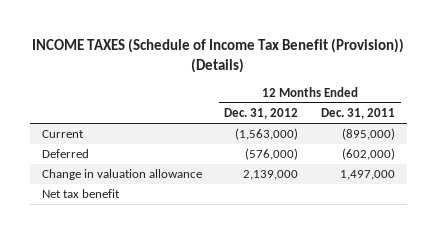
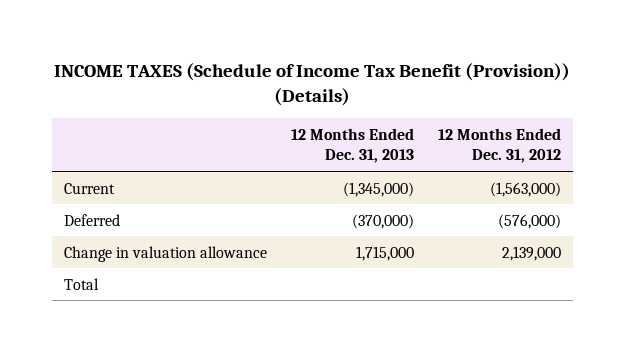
[321,108,396,120] Dec. 31, 2011 -> none
none -> [290,127,414,164] 12 Months Ended Dec. 31, 2013
[41,189,120,199] Net tax benefit -> [63,277,99,290] Total

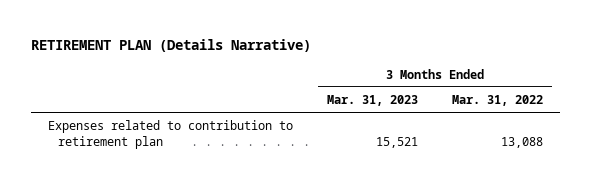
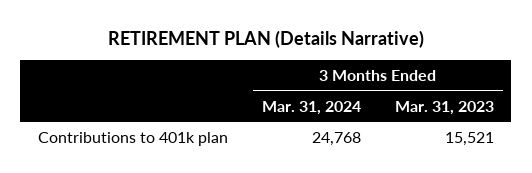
[452,94,544,106] Mar. 31, 2022 -> none
none -> [261,100,361,115] Mar. 31, 2024
[47,119,293,149] Expenses related to contribution to retirement plan -> [37,131,228,146] Contributions to 401k plan

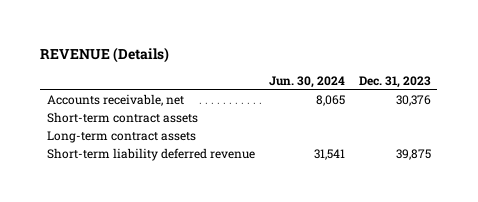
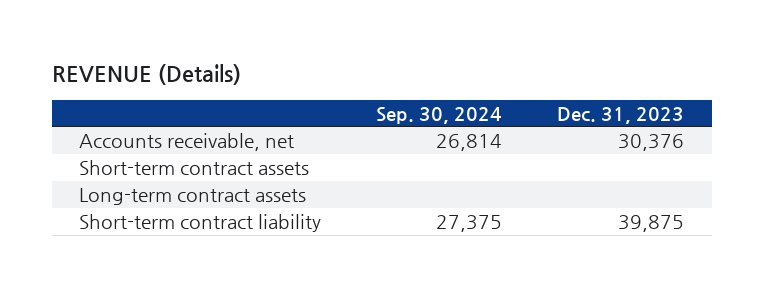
[268,75,345,88] Jun. 30, 2024 -> none
none -> [376,106,503,124] Sep. 30, 2024
[46,147,255,161] Short-term liability deferred revenue -> [79,213,322,232] Short-term contract liability

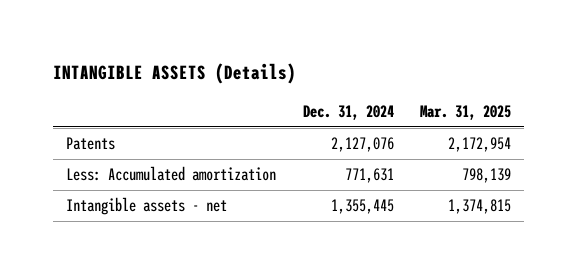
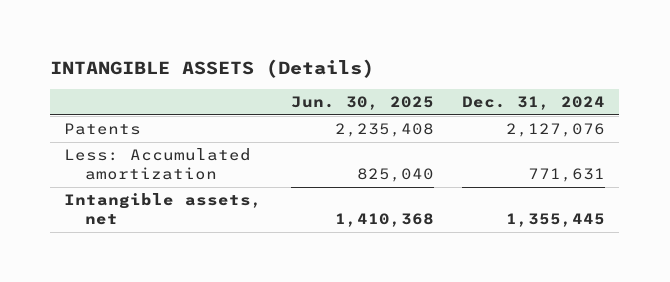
[420,104,512,120] Mar. 31, 2025 -> none
none -> [290,95,434,110] Jun. 30, 2025
[66,197,228,216] Intangible assets - net -> [64,193,263,225] Intangible assets, net

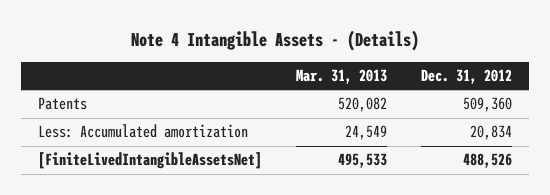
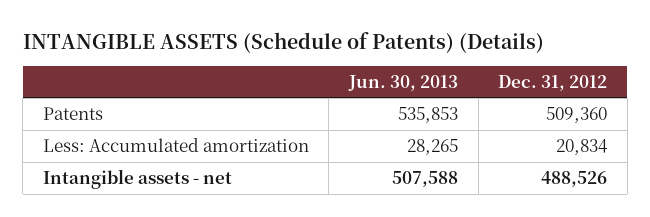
[131,29,420,51] Note 4 Intangible Assets - (Details) -> [22,31,544,53] INTANGIBLE ASSETS (Schedule of Patents) (Details)
[296,69,388,85] Mar. 31, 2013 -> none
none -> [348,74,459,91] Jun. 30, 2013
[37,152,262,170] [FiniteLivedIntangibleAssetsNet] -> [42,169,232,190] Intangible assets - net

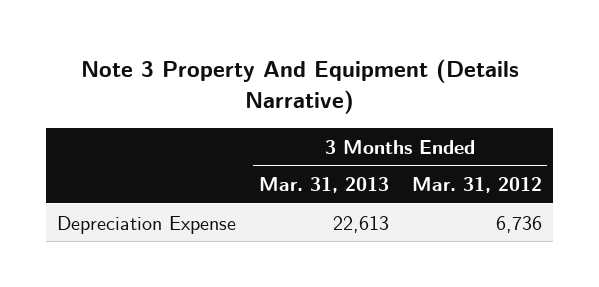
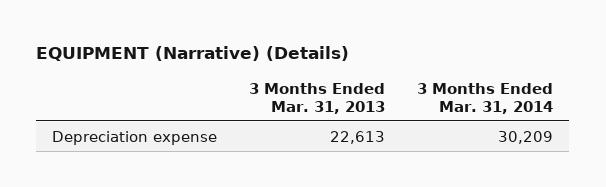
[80,58,519,114] Note 3 Property And Equipment (Details Narrative) -> [36,46,350,62] EQUIPMENT (Narrative) (Details)
[411,177,542,194] Mar. 31, 2012 -> none
none -> [417,83,554,114] 3 Months Ended Mar. 31, 2014
[57,215,237,234] Depreciation Expense -> [52,130,218,145] Depreciation expense

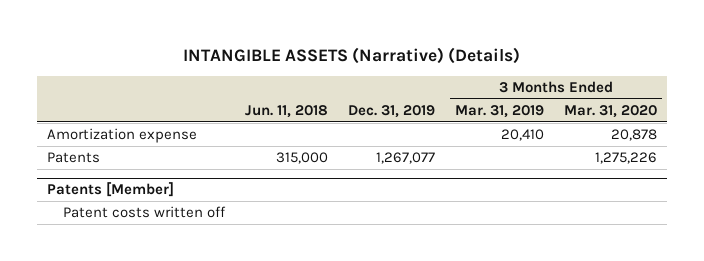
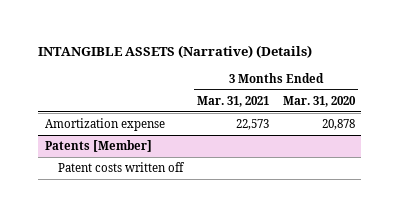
[245,105,329,119] Jun. 11, 2018 -> none
[347,105,435,119] Dec. 31, 2019 -> none
[454,105,544,119] Mar. 31, 2019 -> none
none -> [197,95,270,107] Mar. 31, 2021
[47,152,101,164] Patents -> none

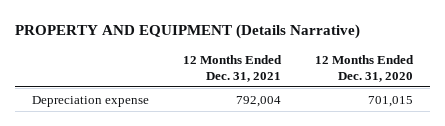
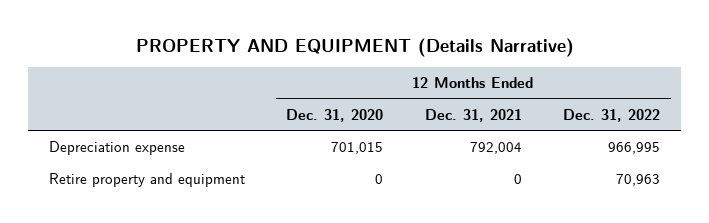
none -> [563,108,661,122] Dec. 31, 2022
none -> [48,173,245,188] Retire property and equipment

